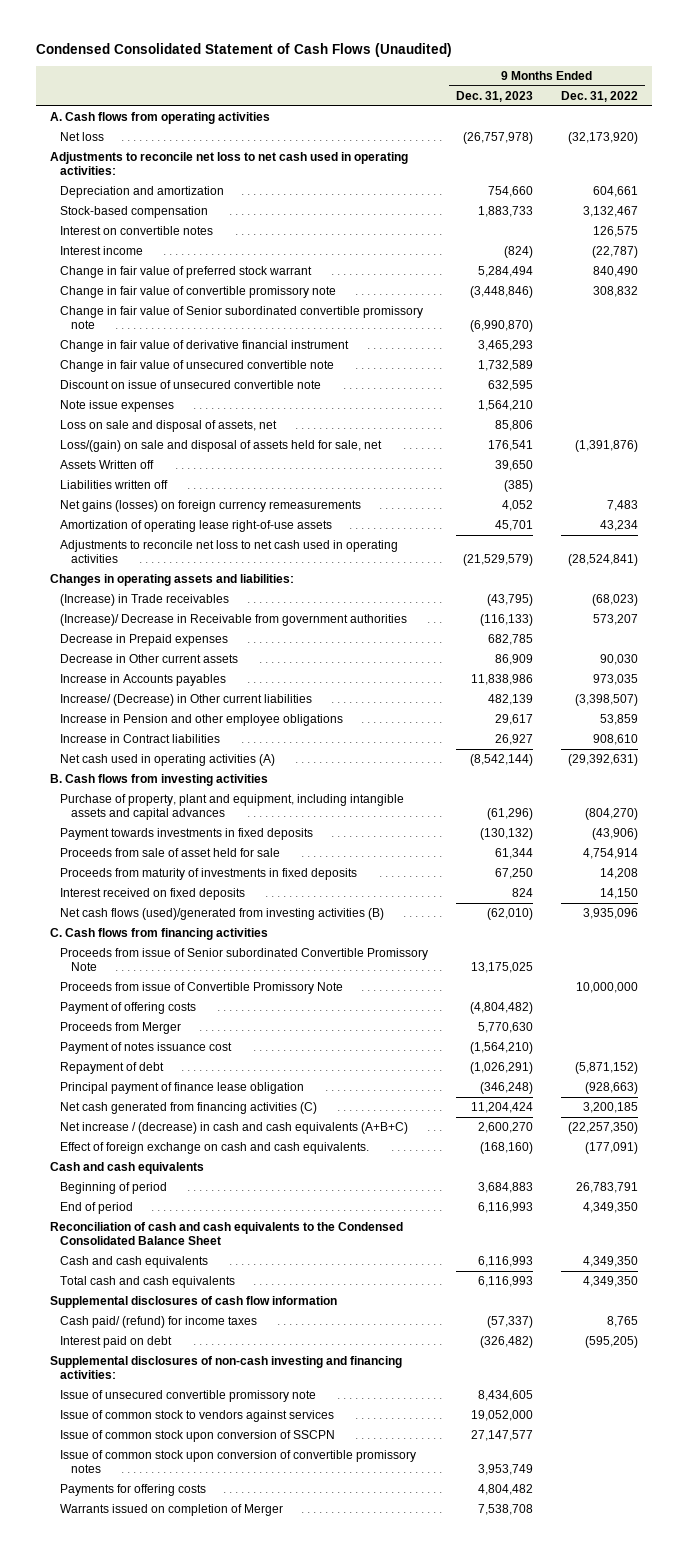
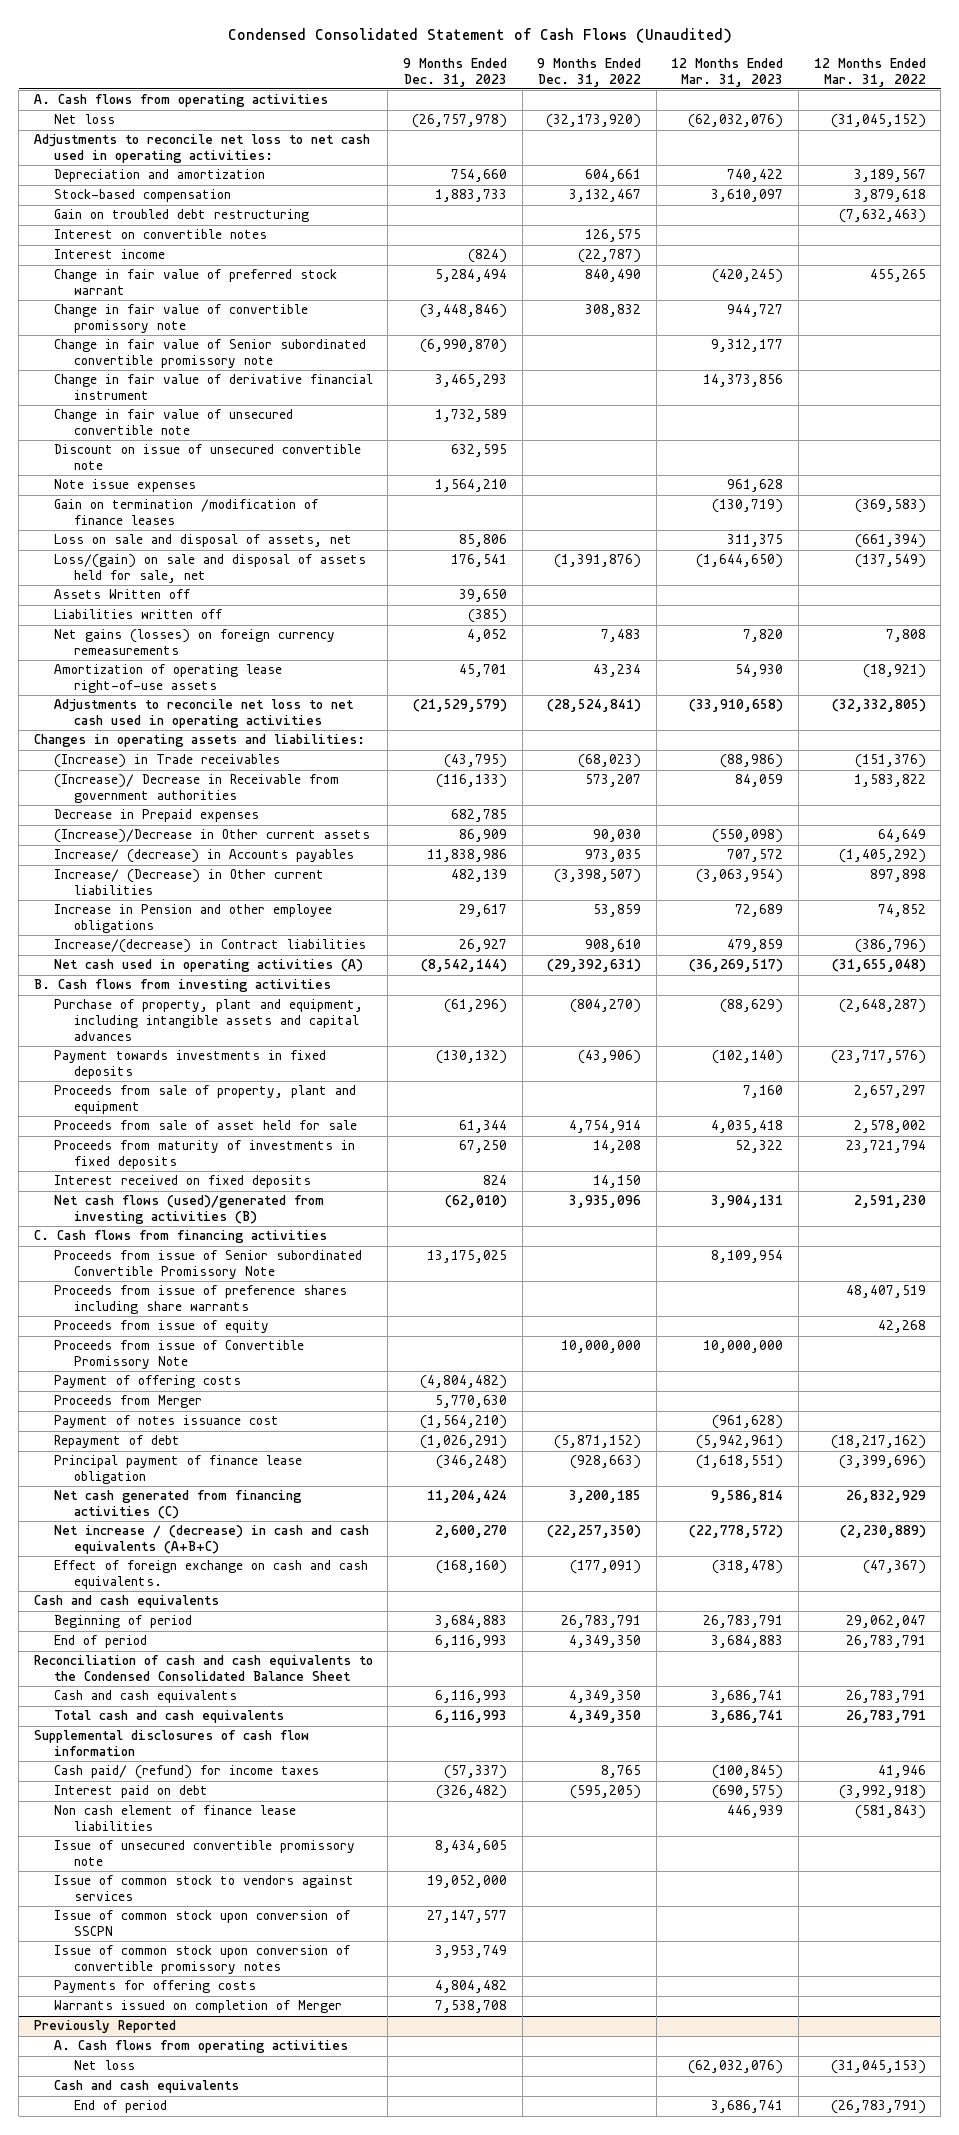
none -> [671,57,784,87] 12 Months Ended Mar. 31, 2023
none -> [813,57,926,87] 12 Months Ended Mar. 31, 2022
none -> [53,209,309,223] Gain on troubled debt restructuring
none -> [53,499,318,526] Gain on termination /modification of finance leases
[60,653,239,663] Decrease in Other current assets -> [53,829,370,844] (Increase)/Decrease in Other current assets
[60,673,227,686] Increase in Accounts payables -> [53,849,354,864] Increase/ (decrease) in Accounts payables
[60,733,221,743] Increase in Contract liabilities -> [53,939,366,954] Increase/(decrease) in Contract liabilities
none -> [53,1085,356,1115] Proceeds from sale of property, plant and equipment
none -> [53,1285,347,1315] Proceeds from issue of preference shares including share warrants
none -> [53,1320,269,1334] Proceeds from issue of equity
[50,1355,403,1380] Supplemental disclosures of non-cash investing and financing activities: -> none
none -> [53,1805,296,1832] Non cash element of finance lease liabilities
none -> [33,2020,176,2034] Previously Reported
none -> [53,2040,348,2054] A. Cash flows from operating activities
none -> [74,2060,136,2071] Net loss
none -> [53,2080,239,2094] Cash and cash equivalents
none -> [74,2100,168,2114] End of period

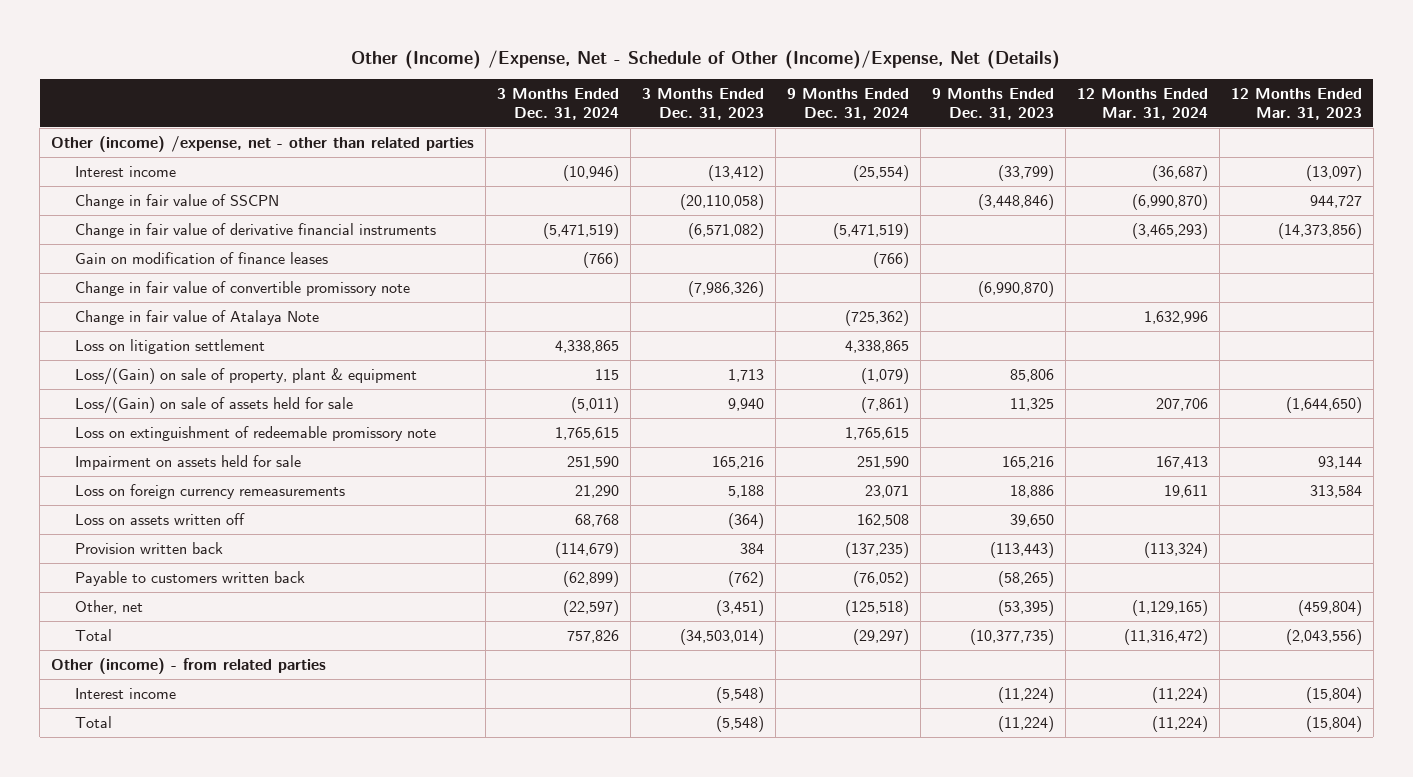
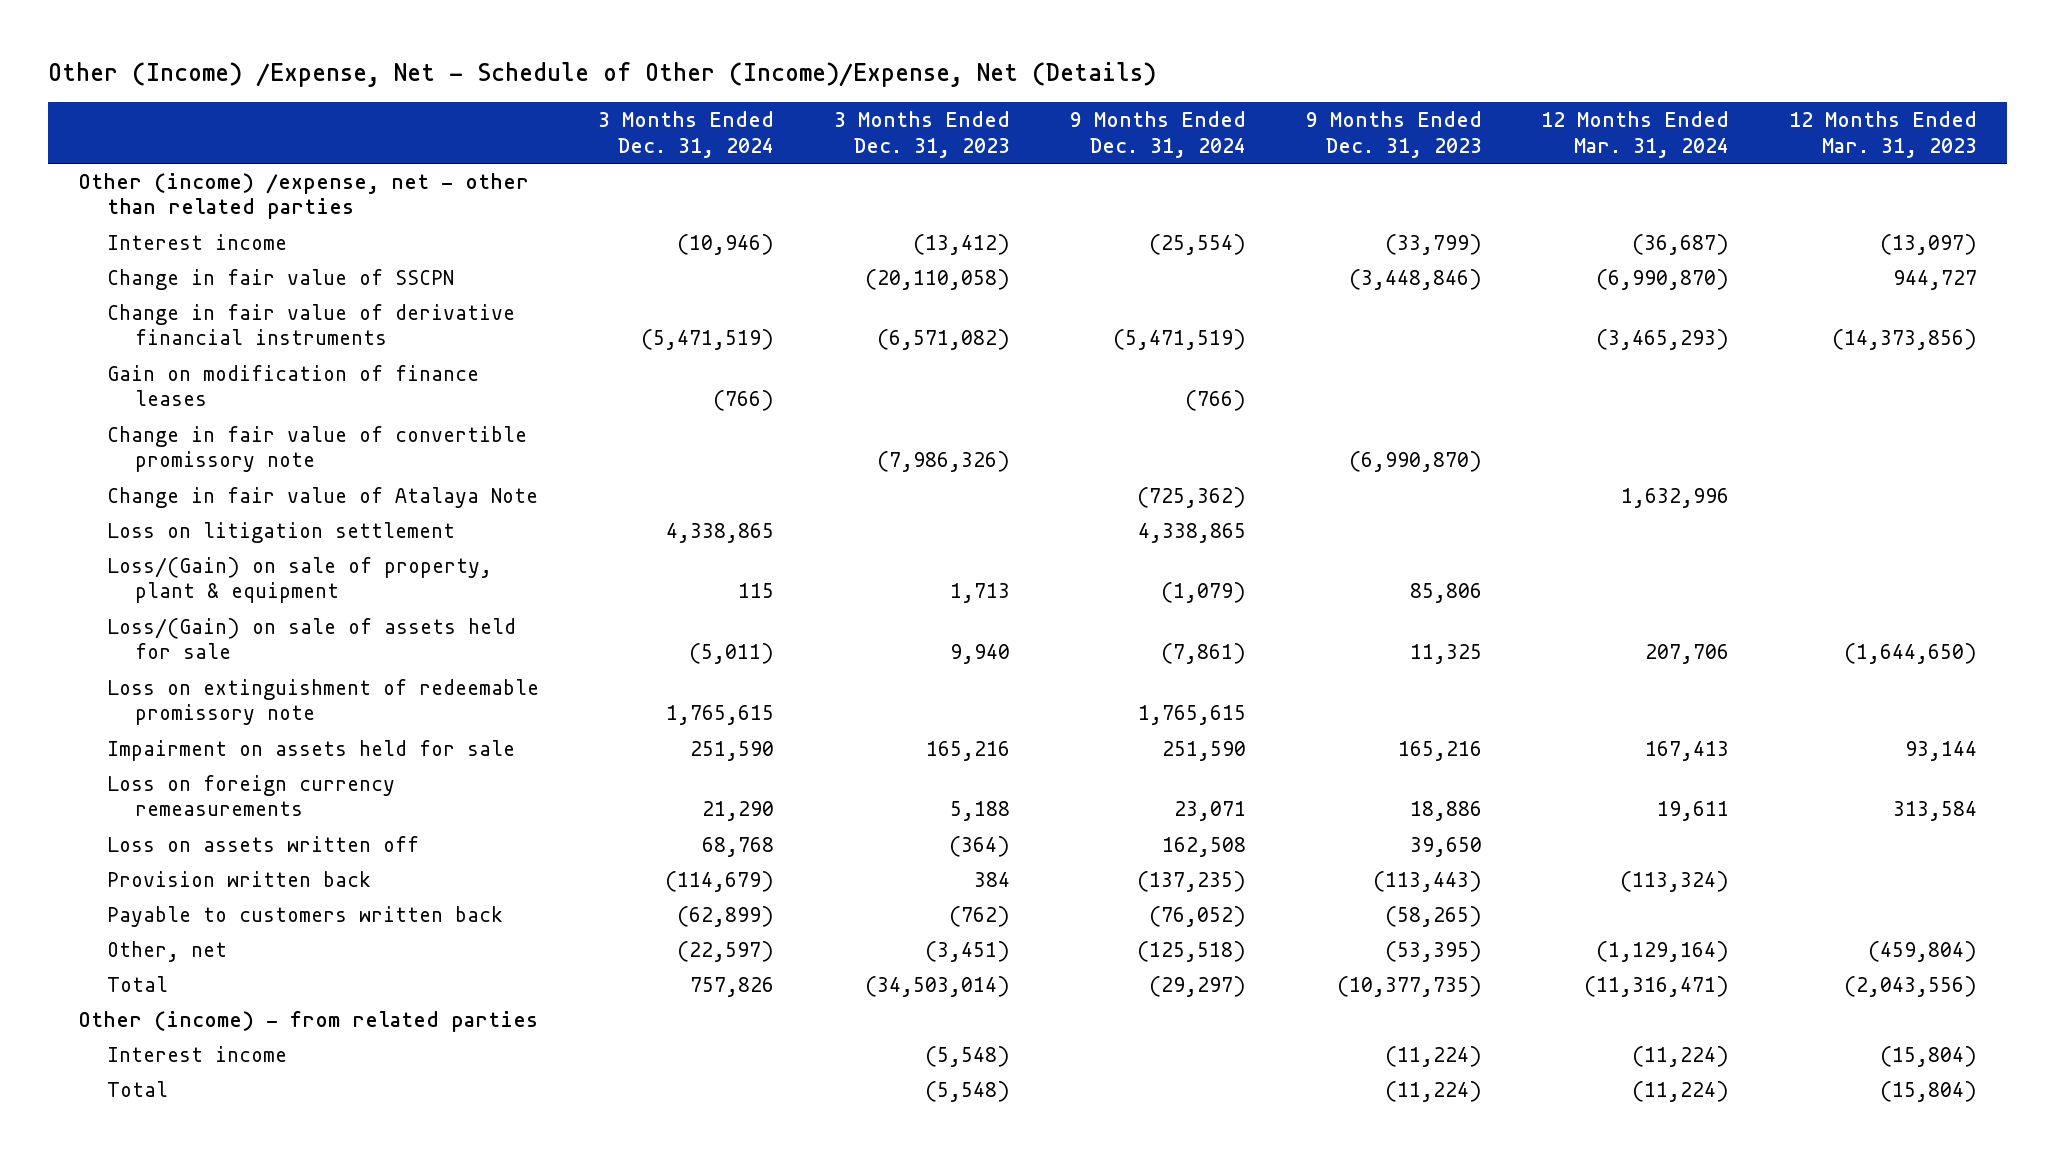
[1131,599,1208,616] (1,129,165) -> [1596,941,1730,963] (1,129,164)
[1123,628,1208,645] (11,316,472) -> [1584,976,1730,998] (11,316,471)

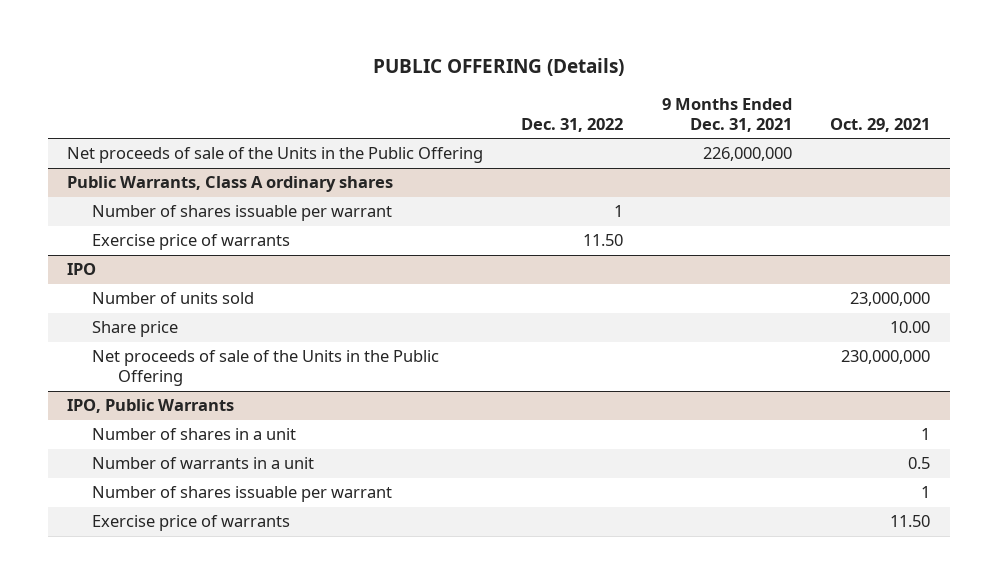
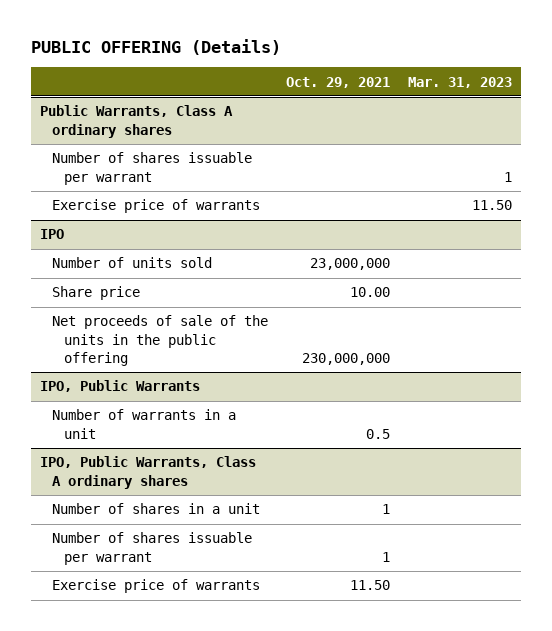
[521,117,624,132] Dec. 31, 2022 -> none
[661,97,792,132] 9 Months Ended Dec. 31, 2021 -> none
none -> [408,76,513,88] Mar. 31, 2023
[67,147,484,164] Net proceeds of sale of the Units in the Public Offering -> none
[92,350,440,387] Net proceeds of sale of the Units in the Public Offering -> [52,315,269,366] Net proceeds of sale of the units in the public offering
[92,428,297,441] Number of shares in a unit -> none
none -> [40,456,257,489] IPO, Public Warrants, Class A ordinary shares
none -> [52,503,261,515] Number of shares in a unit

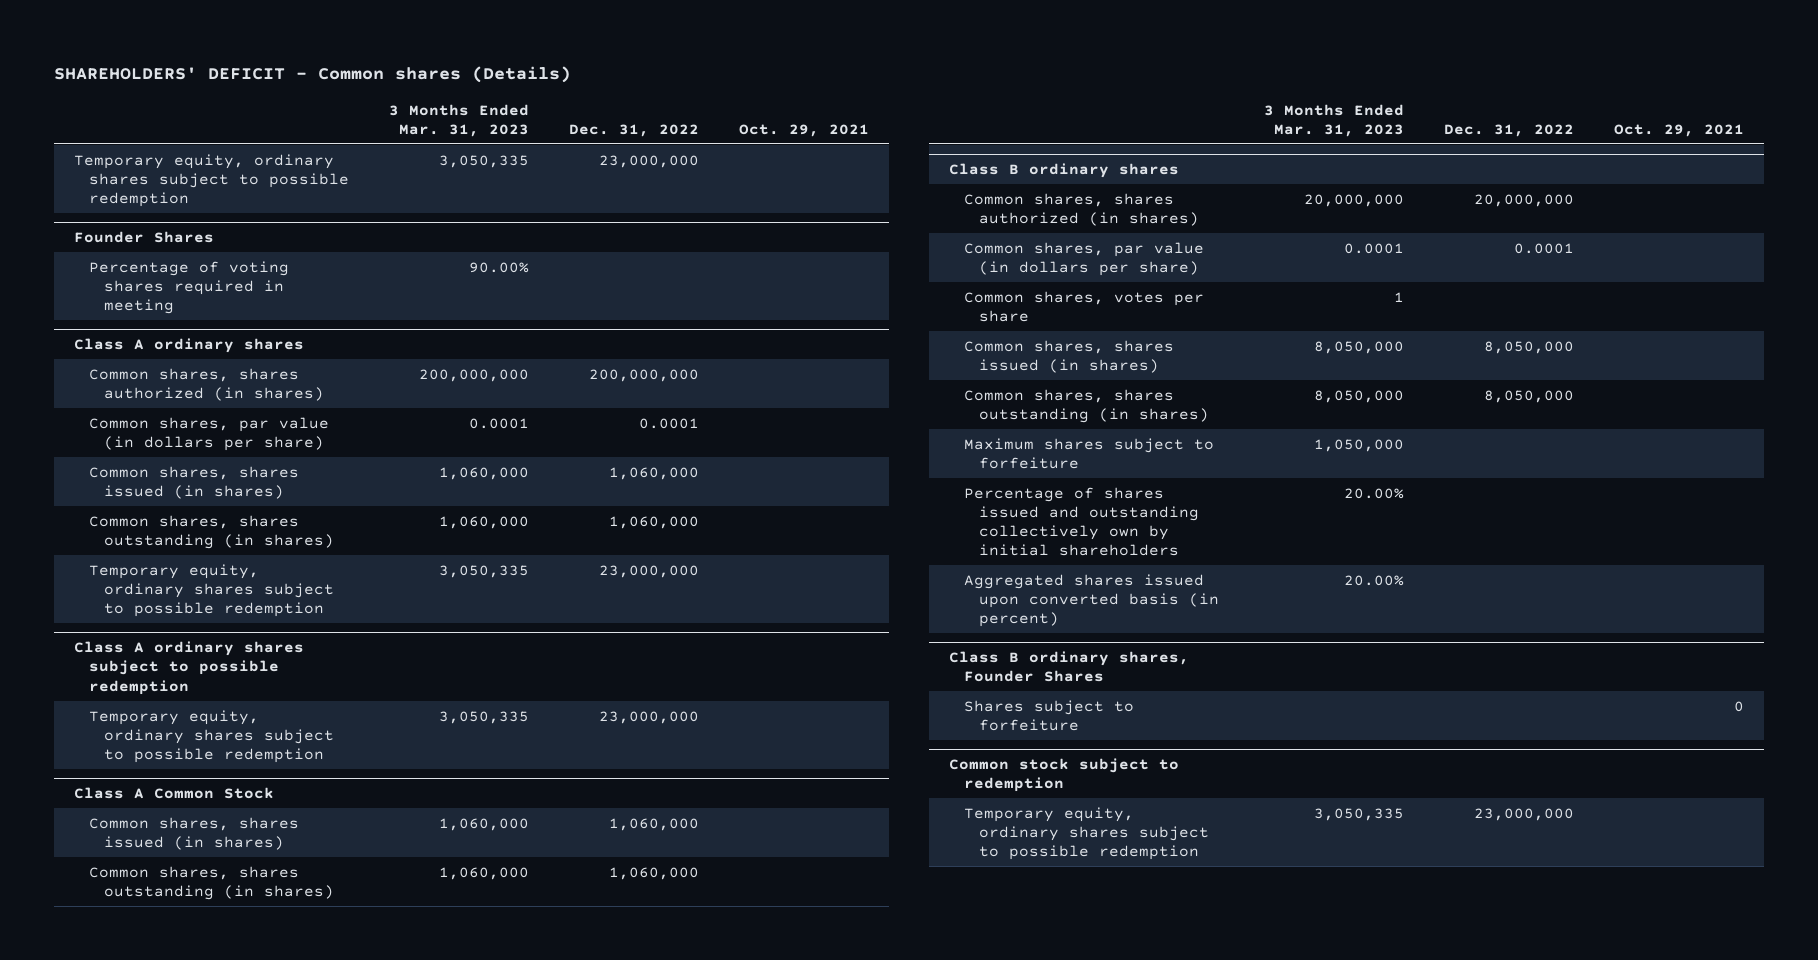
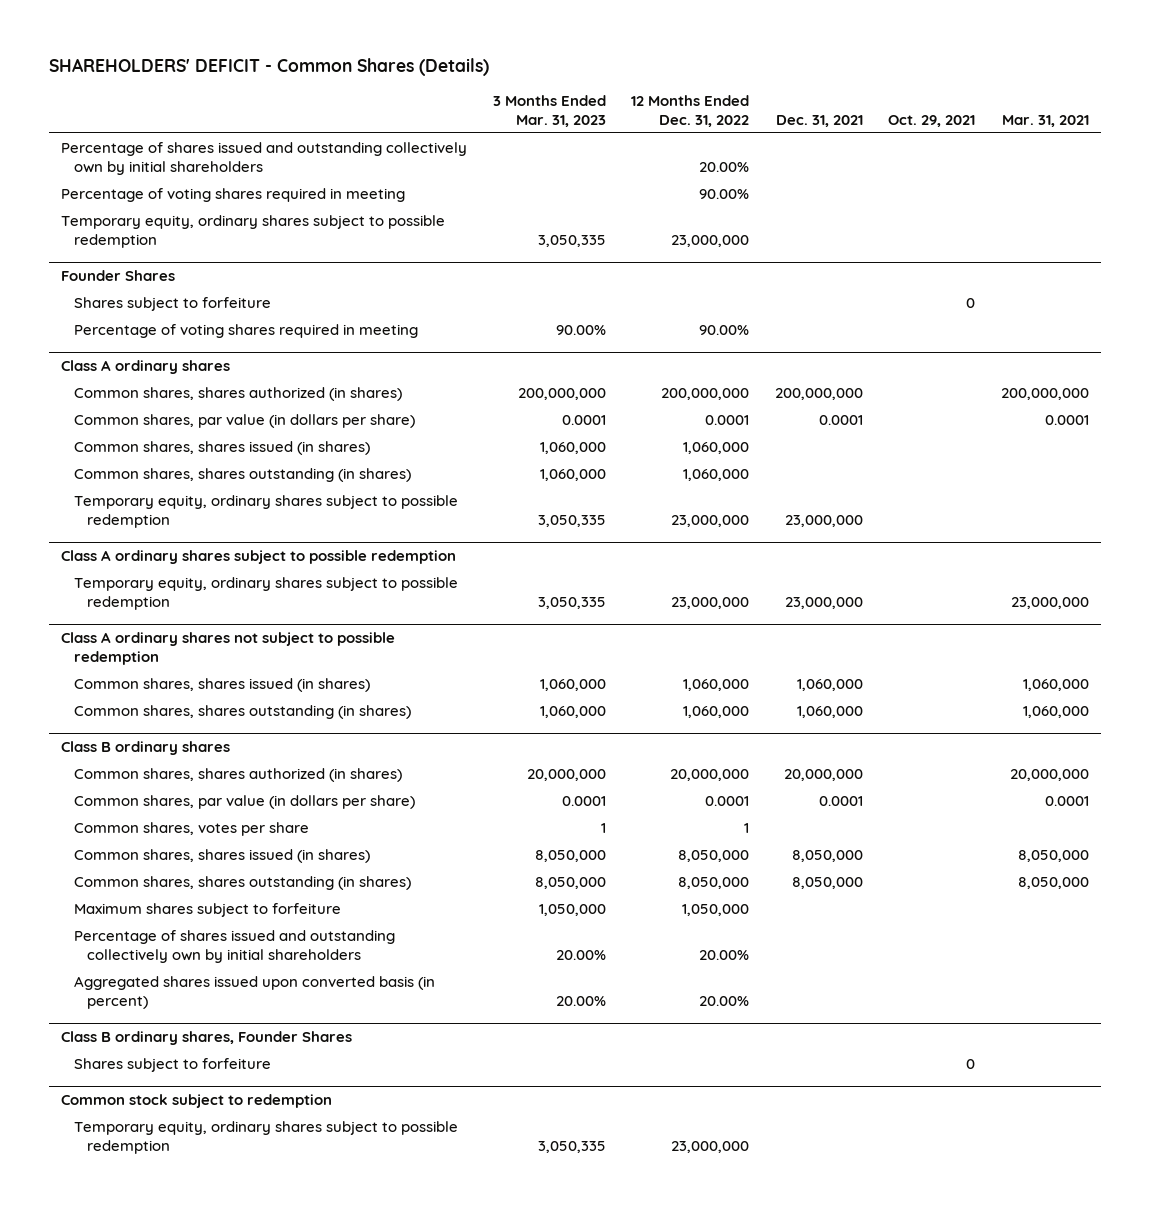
[53,65,571,83] SHAREHOLDERS' DEFICIT - Common shares (Details) -> [48,58,489,77] SHAREHOLDERS' DEFICIT - Common Shares (Details)
[568,123,699,137] Dec. 31, 2022 -> none
none -> [631,95,750,127] 12 Months Ended Dec. 31, 2022
none -> [775,114,863,127] Dec. 31, 2021
none -> [1001,114,1089,127] Mar. 31, 2021
none -> [61,141,468,175] Percentage of shares issued and outstanding collectively own by initial shareholders
none -> [61,187,406,202] Percentage of voting shares required in meeting
none -> [74,296,272,311] Shares subject to forfeiture
[73,787,274,800] Class A Common Stock -> [61,632,396,665] Class A ordinary shares not subject to possible redemption

